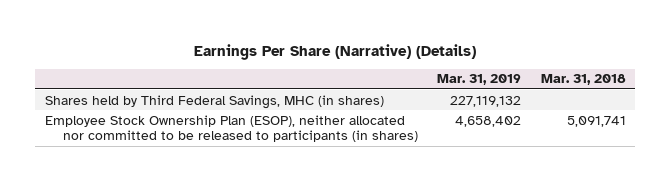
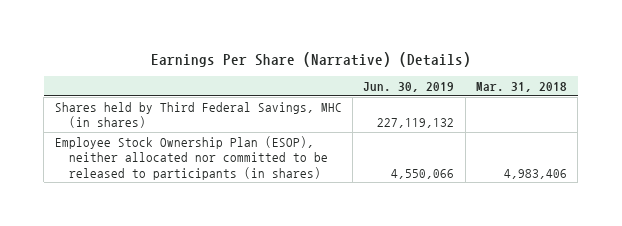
[437,74,522,86] Mar. 31, 2019 -> none
none -> [363,82,455,93] Jun. 30, 2019
[566,115,626,127] 5,091,741 -> [503,168,567,179] 4,983,406

